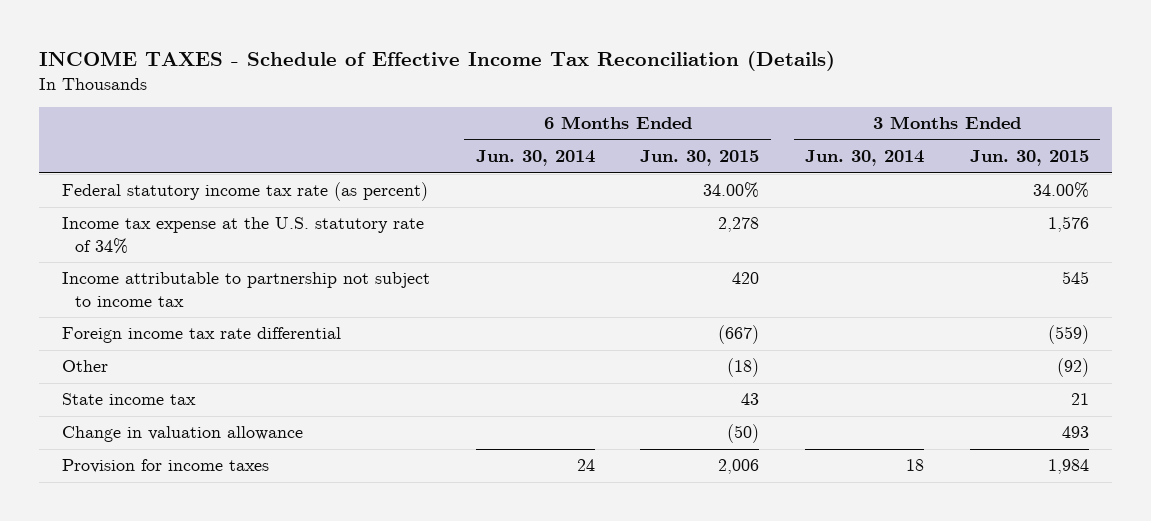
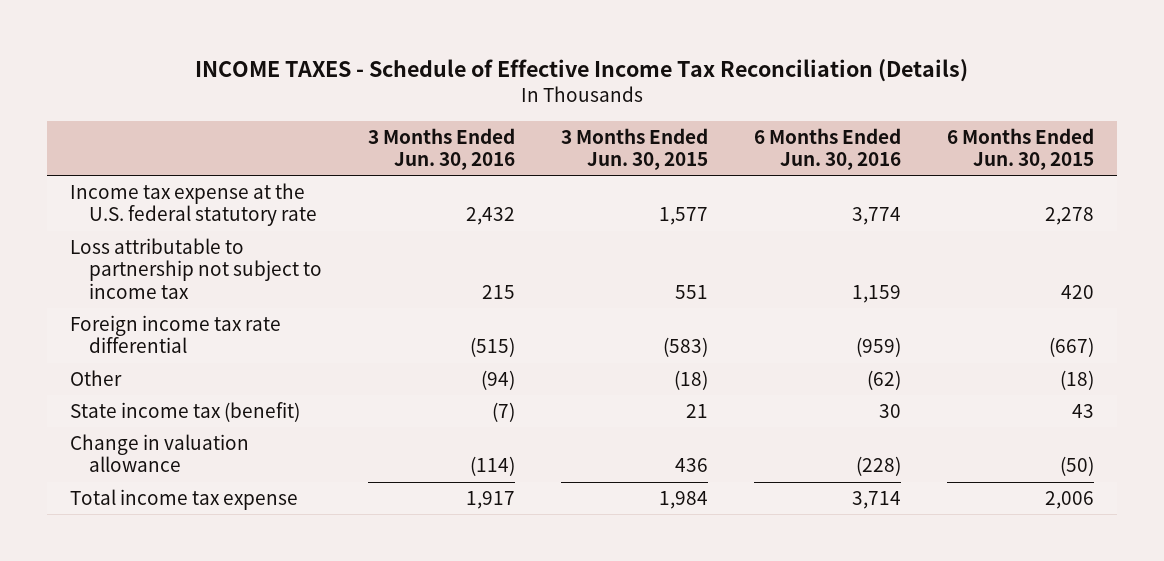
[475,150,595,167] Jun. 30, 2014 -> none
[805,150,925,167] Jun. 30, 2014 -> none
none -> [367,127,515,171] 3 Months Ended Jun. 30, 2016
none -> [753,127,901,171] 6 Months Ended Jun. 30, 2016
[62,182,429,202] Federal statutory income tax rate (as percent) -> none
[62,217,425,254] Income tax expense at the U.S. statutory rate of 34% -> [70,182,317,227] Income tax expense at the U.S. federal statutory rate
[1047,216,1089,233] 1,576 -> [658,207,708,226] 1,577
[62,272,431,307] Income attributable to partnership not subject to income tax -> [70,237,322,299] Loss attributable to partnership not subject to income tax
[1061,271,1089,285] 545 -> [674,284,708,299] 551
[1047,325,1089,345] (559) -> [662,337,708,358] (583)
[1056,358,1089,378] (92) -> [673,369,708,390] (18)
[62,393,197,406] State income tax -> [70,401,301,422] State income tax (benefit)
[1061,426,1089,439] 493 -> [674,458,708,473] 436
[62,459,270,474] Provision for income taxes -> [70,488,299,510] Total income tax expense

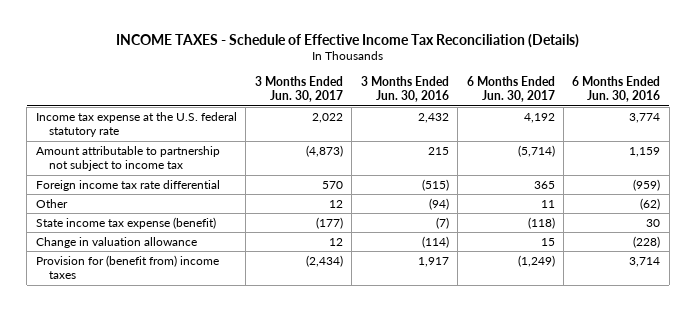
[560,127,708,171] 3 Months Ended Jun. 30, 2015 -> none
[946,127,1094,171] 6 Months Ended Jun. 30, 2015 -> none
none -> [254,75,343,103] 3 Months Ended Jun. 30, 2017
none -> [466,75,555,103] 6 Months Ended Jun. 30, 2017
[70,237,322,299] Loss attributable to partnership not subject to income tax -> [35,145,220,172] Amount attributable to partnership not subject to income tax
[70,401,301,422] State income tax (benefit) -> [35,216,216,229] State income tax expense (benefit)
[70,488,299,510] Total income tax expense -> [35,254,219,280] Provision for (benefit from) income taxes

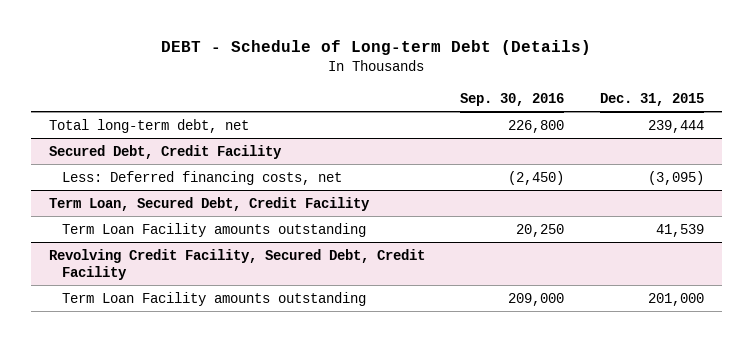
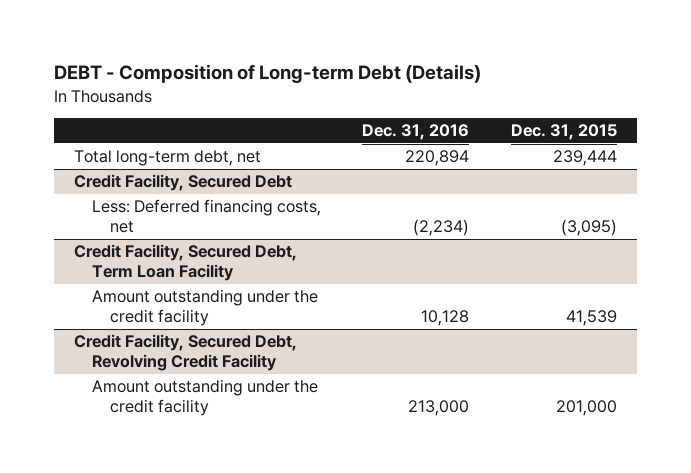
[161,40,592,56] DEBT - Schedule of Long-term Debt (Details) -> [53,64,481,84] DEBT - Composition of Long-term Debt (Details)
[460,92,565,106] Sep. 30, 2016 -> none
none -> [362,124,470,141] Dec. 31, 2016
[48,144,282,159] Secured Debt, Credit Facility -> [74,174,293,192] Credit Facility, Secured Debt
[62,291,367,306] Term Loan Facility amounts outstanding -> none
[48,196,370,211] Term Loan, Secured Debt, Credit Facility -> [74,244,298,281] Credit Facility, Secured Debt, Term Loan Facility
[62,222,367,237] Term Loan Facility amounts outstanding -> [92,289,319,326] Amount outstanding under the credit facility
[48,248,425,281] Revolving Credit Facility, Secured Debt, Credit Facility -> [74,334,298,371] Credit Facility, Secured Debt, Revolving Credit Facility
none -> [92,379,319,416] Amount outstanding under the credit facility

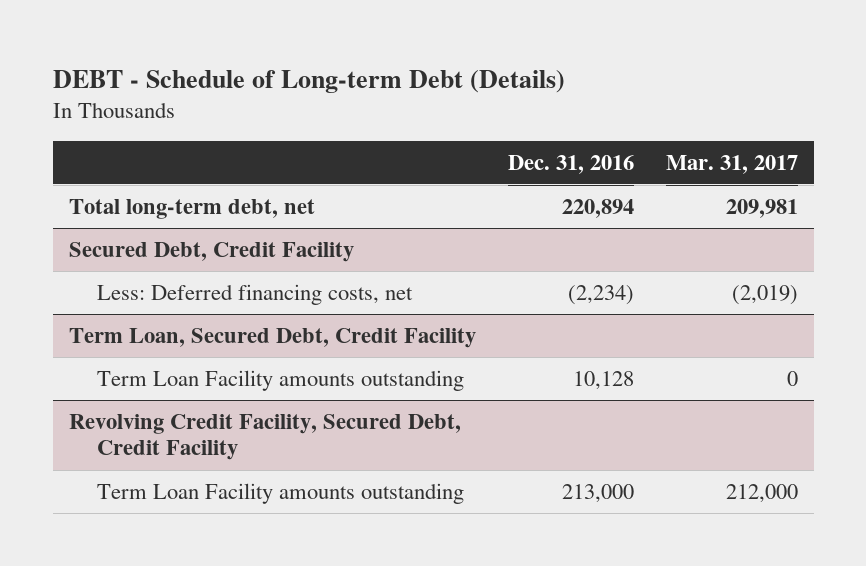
[53,64,481,84] DEBT - Composition of Long-term Debt (Details) -> [52,69,565,93] DEBT - Schedule of Long-term Debt (Details)
[510,124,617,141] Dec. 31, 2015 -> none
none -> [665,154,798,174] Mar. 31, 2017
[74,174,293,192] Credit Facility, Secured Debt -> [68,241,354,262] Secured Debt, Credit Facility
[74,244,298,281] Credit Facility, Secured Debt, Term Loan Facility -> [68,327,476,348] Term Loan, Secured Debt, Credit Facility
[92,289,319,326] Amount outstanding under the credit facility -> [97,369,465,391] Term Loan Facility amounts outstanding
[74,334,298,371] Credit Facility, Secured Debt, Revolving Credit Facility -> [68,413,461,461] Revolving Credit Facility, Secured Debt, Credit Facility
[92,379,319,416] Amount outstanding under the credit facility -> [97,482,465,504] Term Loan Facility amounts outstanding

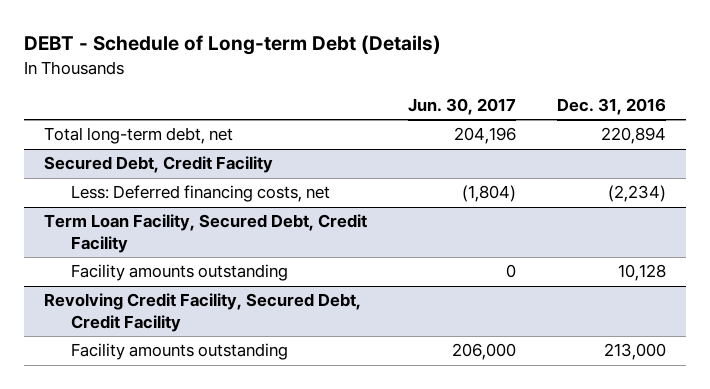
[665,154,798,174] Mar. 31, 2017 -> none
none -> [407,98,516,116] Jun. 30, 2017
[68,327,476,348] Term Loan, Secured Debt, Credit Facility -> [44,214,368,253] Term Loan Facility, Secured Debt, Credit Facility
[97,369,465,391] Term Loan Facility amounts outstanding -> [71,264,289,282] Facility amounts outstanding
[97,482,465,504] Term Loan Facility amounts outstanding -> [71,343,289,361] Facility amounts outstanding

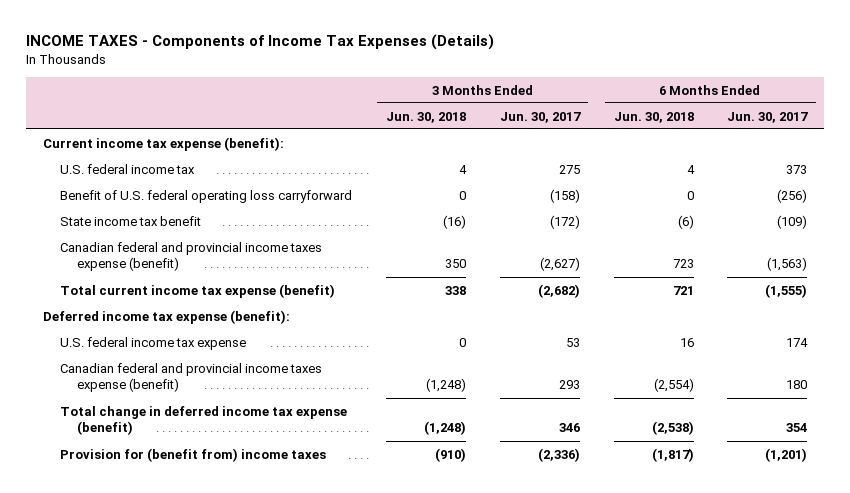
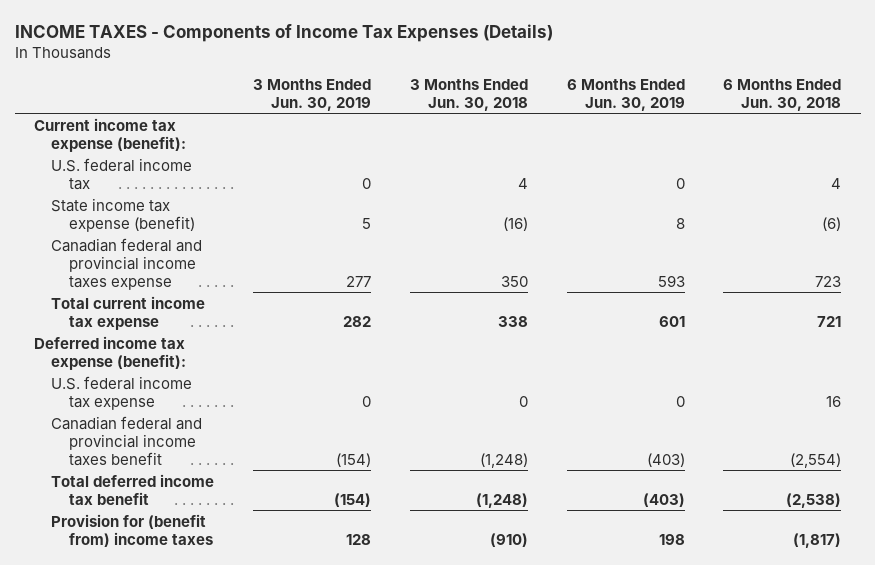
[499,111,581,123] Jun. 30, 2017 -> none
[727,111,809,123] Jun. 30, 2017 -> none
none -> [253,78,372,111] 3 Months Ended Jun. 30, 2019
none -> [566,78,685,111] 6 Months Ended Jun. 30, 2019
[59,189,352,203] Benefit of U.S. federal operating loss carryforward -> none
[59,215,201,226] State income tax benefit -> [51,197,195,232] State income tax expense (benefit)
[59,241,322,272] Canadian federal and provincial income taxes expense (benefit) -> [51,237,203,290] Canadian federal and provincial income taxes expense
[59,283,335,298] Total current income tax expense (benefit) -> [51,295,206,330] Total current income tax expense
[59,362,322,393] Canadian federal and provincial income taxes expense (benefit) -> [51,415,203,466] Canadian federal and provincial income taxes benefit
[59,405,347,436] Total change in deferred income tax expense (benefit) -> [51,473,215,505] Total deferred income tax benefit

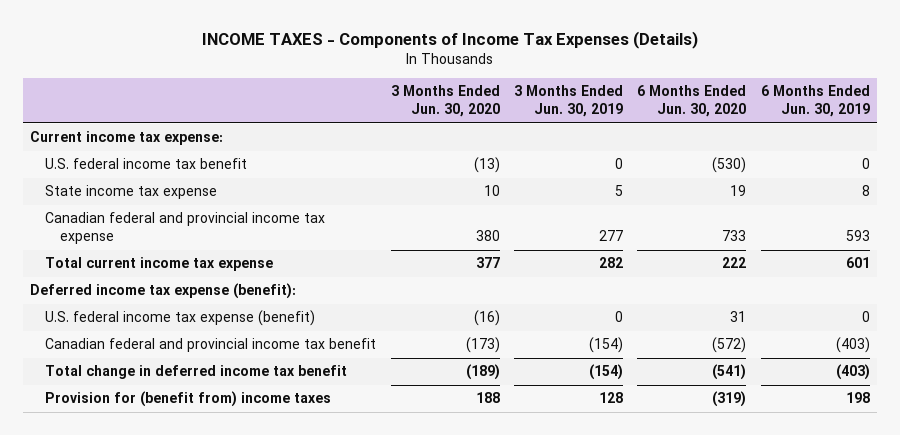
[409,78,528,111] 3 Months Ended Jun. 30, 2018 -> none
[723,78,842,111] 6 Months Ended Jun. 30, 2018 -> none
none -> [390,85,500,118] 3 Months Ended Jun. 30, 2020
none -> [637,85,747,118] 6 Months Ended Jun. 30, 2020
[34,117,187,152] Current income tax expense (benefit): -> [29,131,223,146] Current income tax expense:
[51,157,193,190] U.S. federal income tax -> [45,158,248,170] U.S. federal income tax benefit
[51,197,195,232] State income tax expense (benefit) -> [45,185,218,200] State income tax expense
[51,237,203,290] Canadian federal and provincial income taxes expense -> [45,212,326,245] Canadian federal and provincial income tax expense
[51,375,193,410] U.S. federal income tax expense -> [45,310,316,327] U.S. federal income tax expense (benefit)
[51,415,203,466] Canadian federal and provincial income taxes benefit -> [45,338,377,353] Canadian federal and provincial income tax benefit
[51,473,215,505] Total deferred income tax benefit -> [45,365,348,380] Total change in deferred income tax benefit

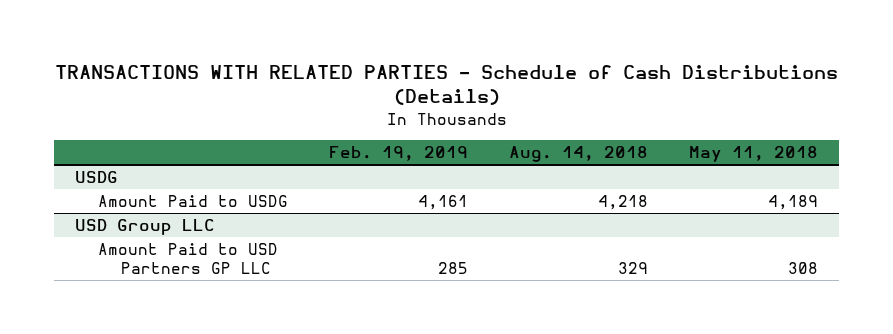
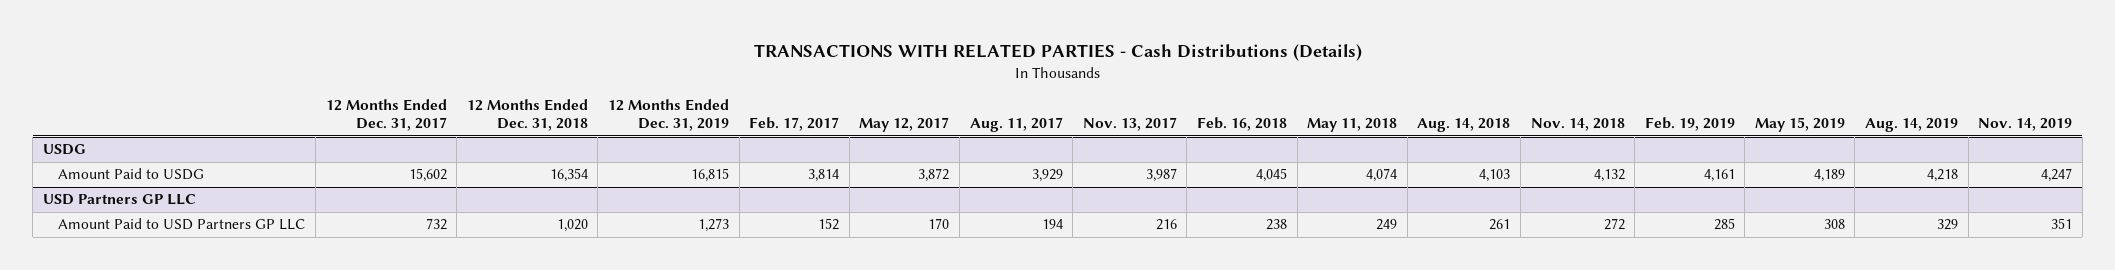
[54,64,838,106] TRANSACTIONS WITH RELATED PARTIES - Schedule of Cash Distributions (Details) -> [753,43,1362,61] TRANSACTIONS WITH RELATED PARTIES - Cash Distributions (Details)
none -> [325,99,447,132] 12 Months Ended Dec. 31, 2017
none -> [466,99,588,132] 12 Months Ended Dec. 31, 2018
none -> [608,99,730,132] 12 Months Ended Dec. 31, 2019
none -> [749,117,840,132] Feb. 17, 2017
none -> [859,117,950,133] May 12, 2017
none -> [969,117,1063,133] Aug. 11, 2017
none -> [1082,117,1177,132] Nov. 13, 2017
none -> [1196,117,1287,132] Feb. 16, 2018
none -> [1530,118,1625,132] Nov. 14, 2018
none -> [1754,117,1845,133] May 15, 2019
none -> [1865,118,1959,133] Aug. 14, 2019
none -> [1978,118,2073,132] Nov. 14, 2019
[598,194,649,210] 4,218 -> [1479,169,1511,183] 4,103
[768,194,819,210] 4,189 -> [1366,168,1398,183] 4,074
[74,218,215,235] USD Group LLC -> [42,194,196,206] USD Partners GP LLC
[618,262,649,275] 329 -> [1489,219,1511,231] 261
[788,262,819,275] 308 -> [1376,219,1398,231] 249

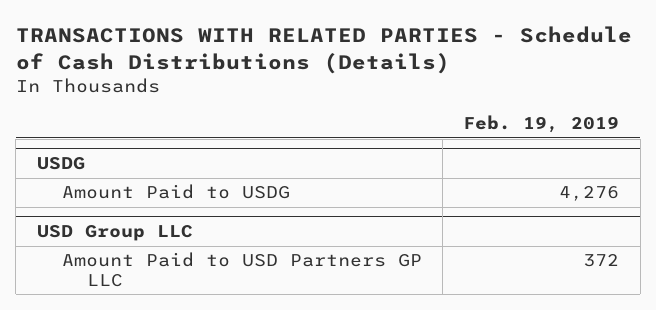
[753,43,1362,61] TRANSACTIONS WITH RELATED PARTIES - Cash Distributions (Details) -> [15,26,632,74] TRANSACTIONS WITH RELATED PARTIES - Schedule of Cash Distributions (Details)
[325,99,447,132] 12 Months Ended Dec. 31, 2017 -> none
[466,99,588,132] 12 Months Ended Dec. 31, 2018 -> none
[608,99,730,132] 12 Months Ended Dec. 31, 2019 -> none
[749,117,840,132] Feb. 17, 2017 -> none
[859,117,950,133] May 12, 2017 -> none
[969,117,1063,133] Aug. 11, 2017 -> none
[1082,117,1177,132] Nov. 13, 2017 -> none
[1196,117,1287,132] Feb. 16, 2018 -> none
[1307,118,1398,133] May 11, 2018 -> none
[1417,118,1511,133] Aug. 14, 2018 -> none
[1530,118,1625,132] Nov. 14, 2018 -> none
[1754,117,1845,133] May 15, 2019 -> none
[1865,118,1959,133] Aug. 14, 2019 -> none
[1978,118,2073,132] Nov. 14, 2019 -> none
[1703,169,1735,183] 4,161 -> [559,186,620,202] 4,276
[42,194,196,206] USD Partners GP LLC -> [36,225,193,242] USD Group LLC
[1713,218,1735,231] 285 -> [583,254,620,268] 372

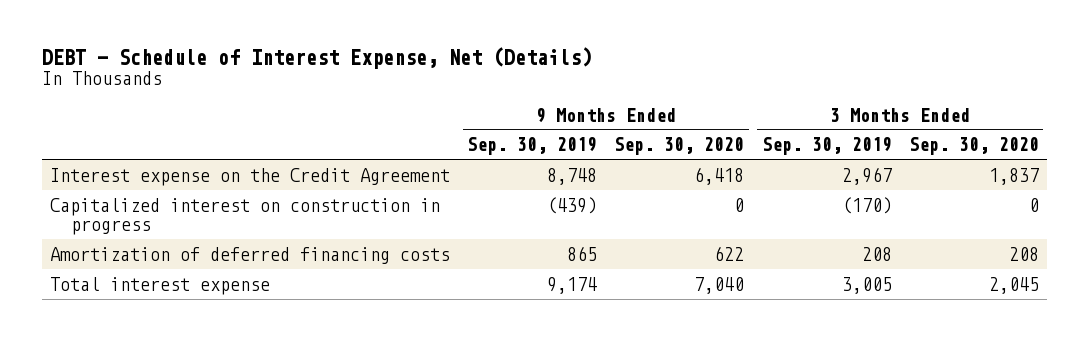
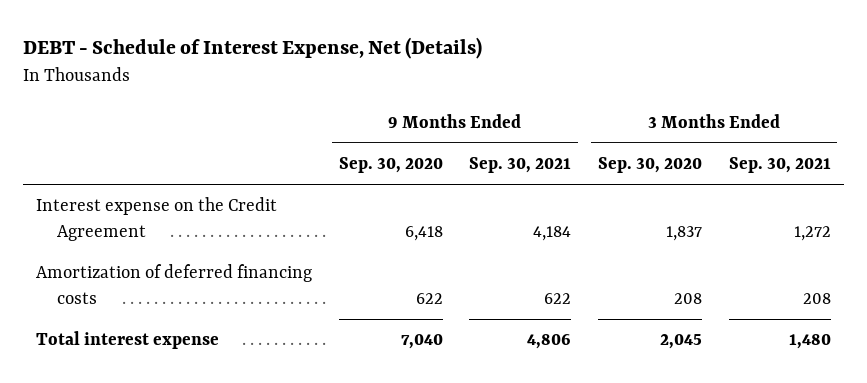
[467,137,598,156] Sep. 30, 2019 -> none
[761,137,892,156] Sep. 30, 2019 -> none
none -> [469,157,572,174] Sep. 30, 2021
none -> [728,157,831,174] Sep. 30, 2021
[50,197,441,235] Capitalized interest on construction in progress -> none

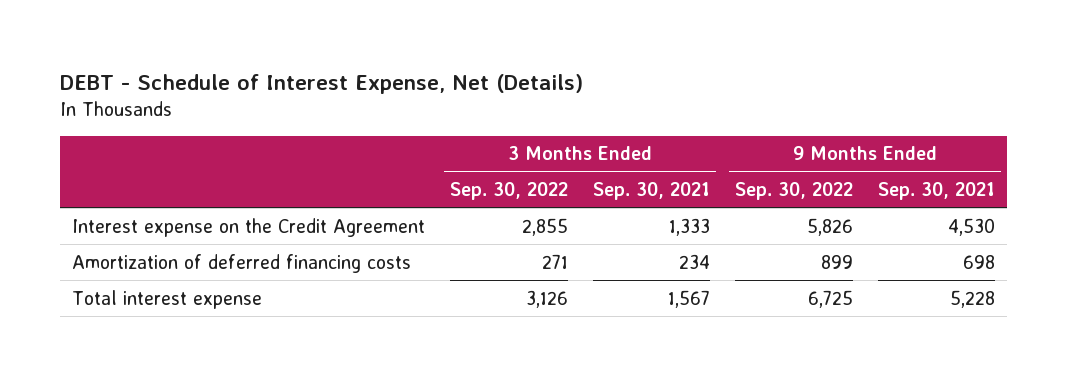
[338,157,443,174] Sep. 30, 2020 -> none
[598,157,703,174] Sep. 30, 2020 -> none
none -> [450,181,569,200] Sep. 30, 2022
none -> [734,181,853,200] Sep. 30, 2022
[533,226,572,242] 4,184 -> [947,217,995,236] 4,530
[793,226,831,242] 1,272 -> [668,217,710,236] 1,333
[544,293,572,305] 622 -> [962,254,995,269] 698
[802,293,831,305] 208 -> [678,253,710,269] 234
[527,334,572,350] 4,806 -> [949,289,995,308] 5,228
[788,334,831,350] 1,480 -> [667,289,710,308] 1,567

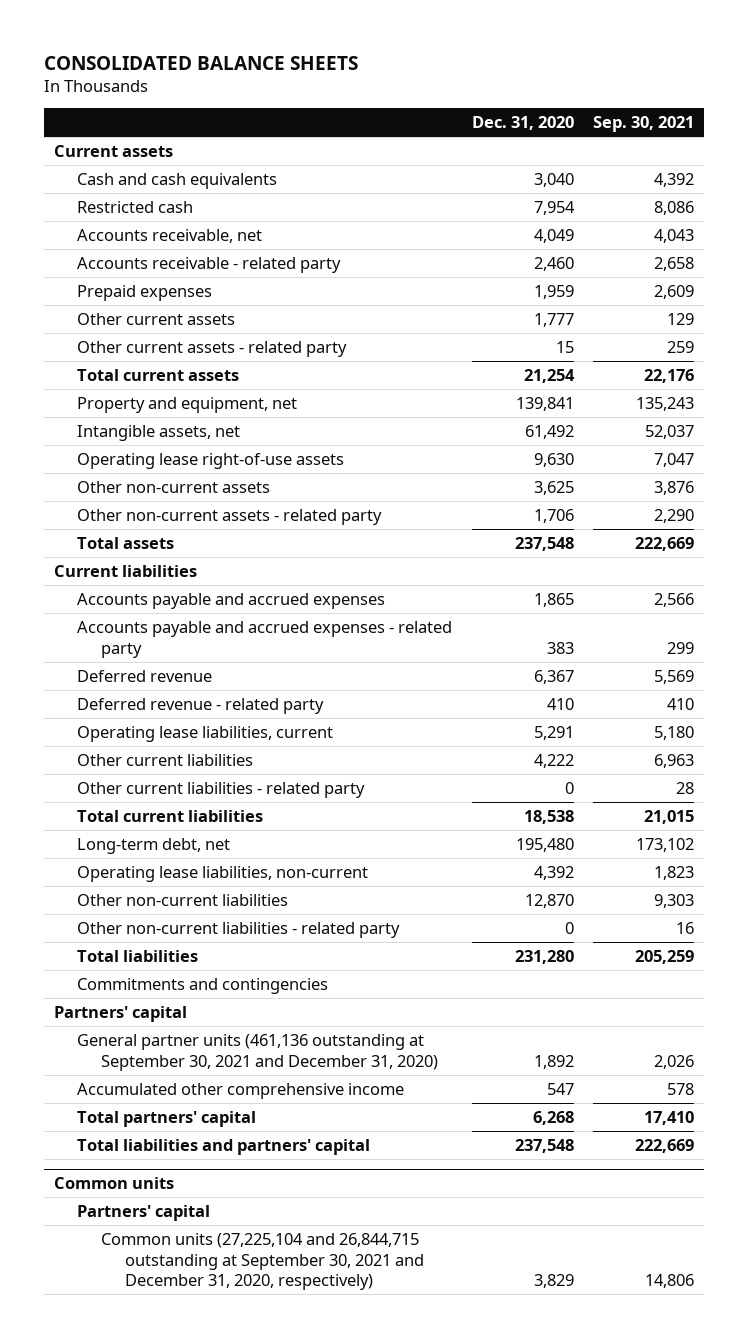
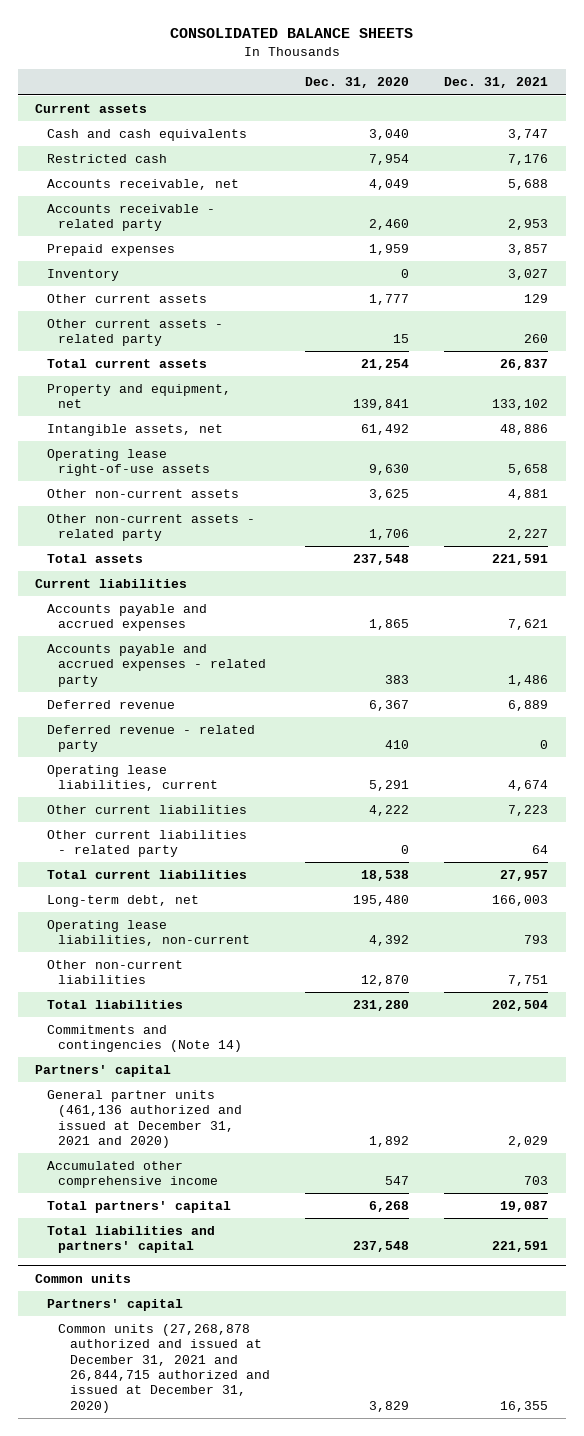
[593,116,695,133] Sep. 30, 2021 -> none
none -> [444,77,549,89] Dec. 31, 2021
none -> [46,268,119,281] Inventory
[77,921,401,938] Other non-current liabilities - related party -> none
[77,977,329,994] Commitments and contingencies -> [46,1024,243,1053] Commitments and contingencies (Note 14)
[77,1033,439,1071] General partner units (461,136 outstanding at September 30, 2021 and December 31, 2020) -> [46,1089,243,1148] General partner units (461,136 authorized and issued at December 31, 2021 and 2020)
[101,1232,424,1291] Common units (27,225,104 and 26,844,715 outstanding at September 30, 2021 and December 31, 2020, respectively) -> [58,1323,270,1413] Common units (27,268,878 authorized and issued at December 31, 2021 and 26,844,715 authorized and issued at December 31, 2020)

